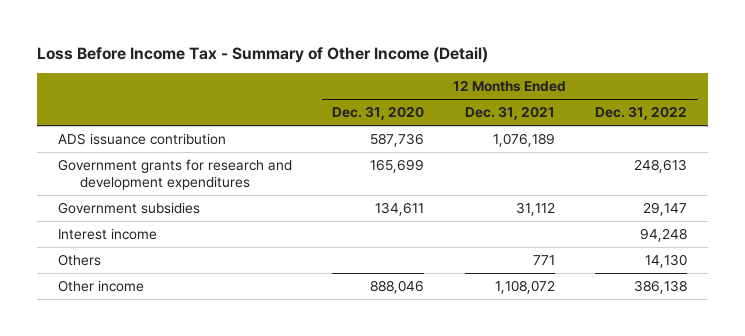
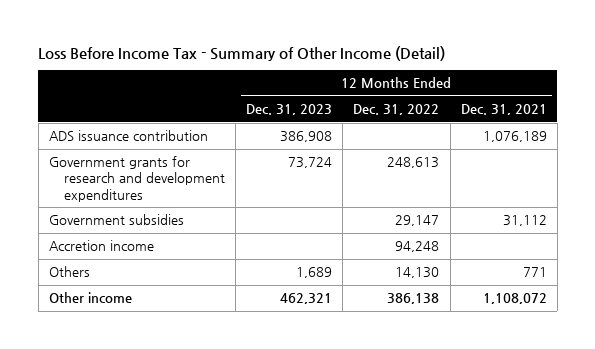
[332,106,425,121] Dec. 31, 2020 -> none
none -> [246,104,333,116] Dec. 31, 2023
[57,227,157,240] Interest income -> [48,240,154,252] Accretion income

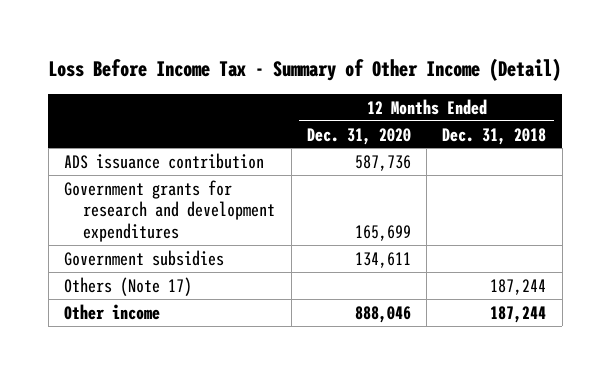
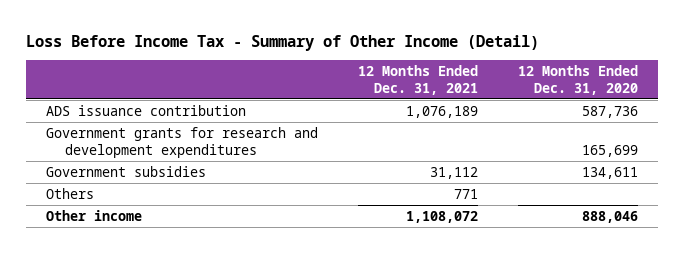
[442,127,547,145] Dec. 31, 2018 -> none
none -> [357,64,478,95] 12 Months Ended Dec. 31, 2021
[63,276,192,296] Others (Note 17) -> [45,187,94,199] Others

